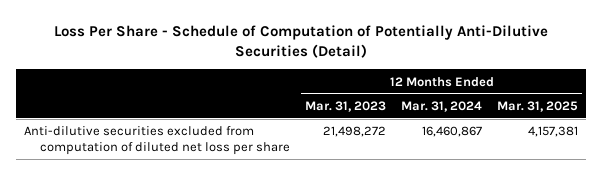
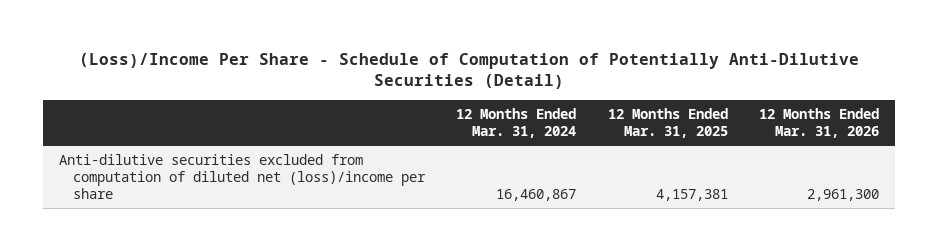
[53,25,548,59] Loss Per Share - Schedule of Computation of Potentially Anti-Dilutive Securities (Detail) -> [78,52,859,90] (Loss)/Income Per Share - Schedule of Computation of Potentially Anti-Dilutive Securities (Detail)
[305,100,387,112] Mar. 31, 2023 -> none
none -> [759,108,880,139] 12 Months Ended Mar. 31, 2026
[23,126,290,156] Anti-dilutive securities excluded from computation of diluted net loss per share -> [58,154,427,200] Anti-dilutive securities excluded from computation of diluted net (loss)/income per share

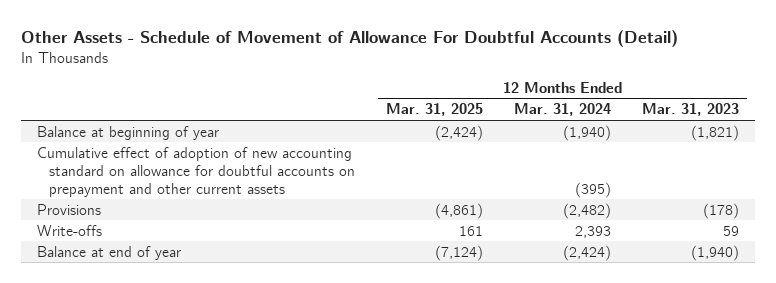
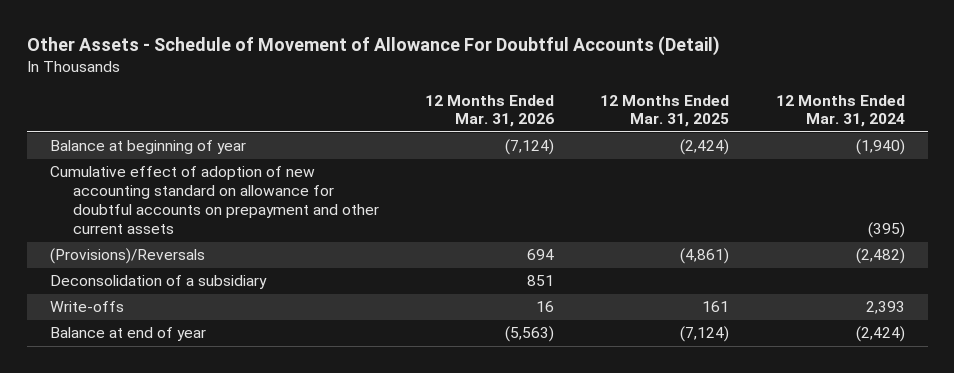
[642,103,740,117] Mar. 31, 2023 -> none
none -> [425,94,555,128] 12 Months Ended Mar. 31, 2026
[36,203,101,215] Provisions -> [49,248,205,265] (Provisions)/Reversals
none -> [49,275,267,290] Deconsolidation of a subsidiary

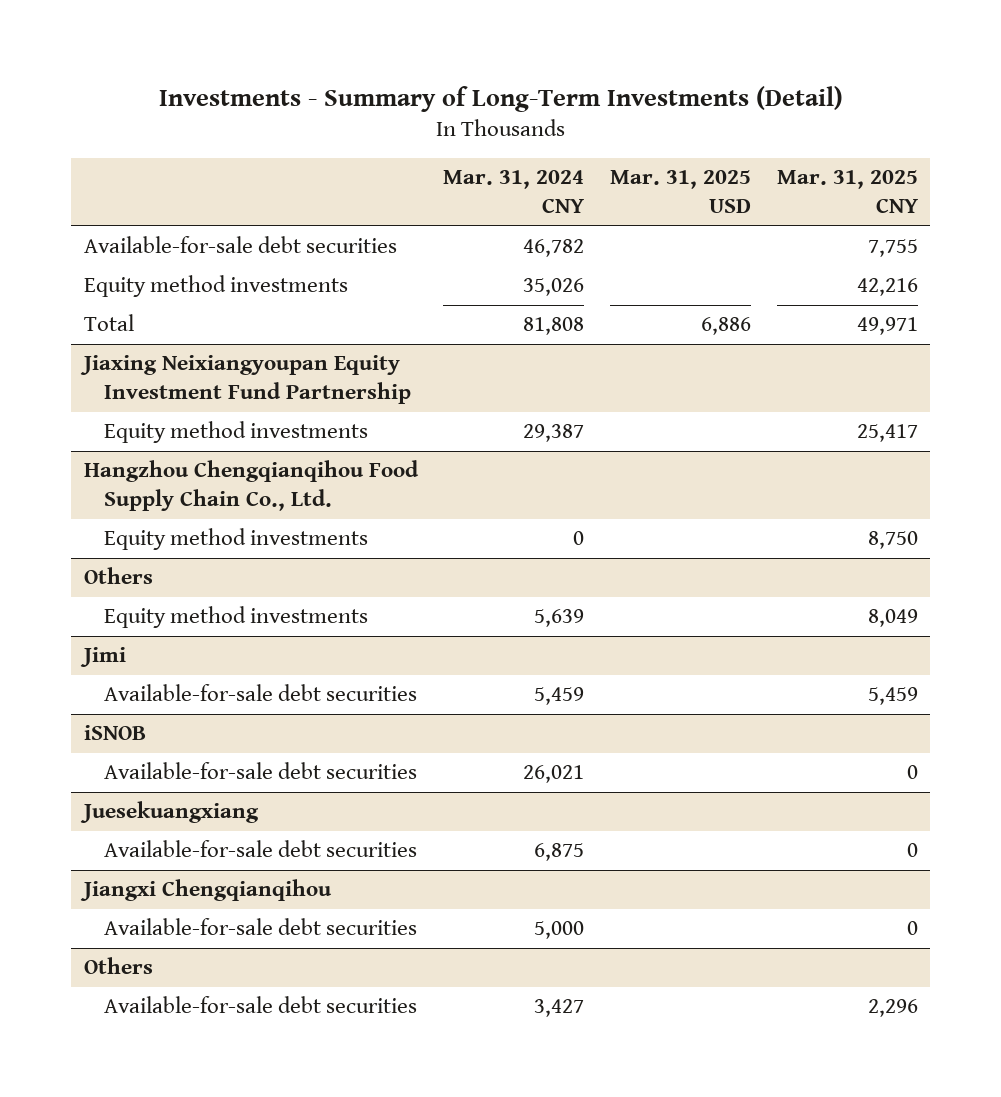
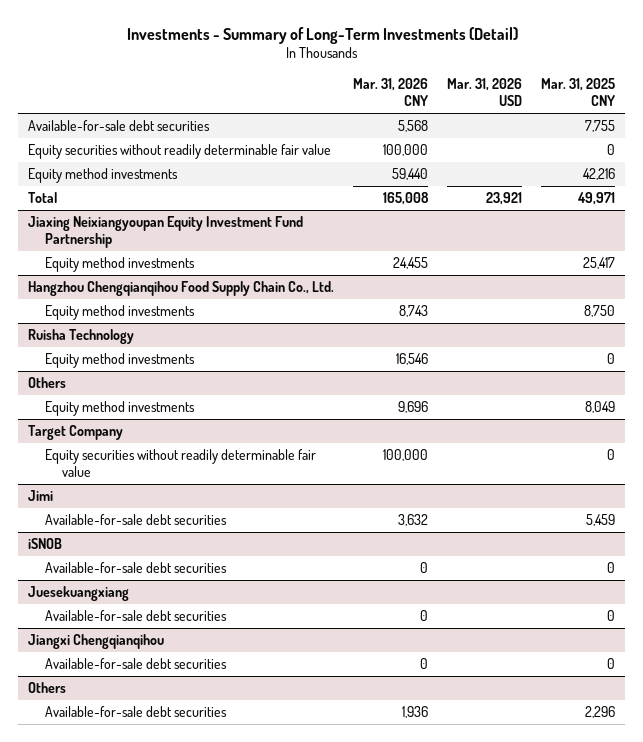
[443,170,585,214] Mar. 31, 2024 CNY -> none
[609,170,751,214] Mar. 31, 2025 USD -> none
none -> [353,78,429,107] Mar. 31, 2026 CNY
none -> [447,78,523,107] Mar. 31, 2026 USD
none -> [28,144,332,160] Equity securities without readily determinable fair value
none -> [28,329,135,345] Ruisha Technology
none -> [44,353,195,369] Equity method investments
none -> [28,425,124,441] Target Company
none -> [44,449,316,477] Equity securities without readily determinable fair value

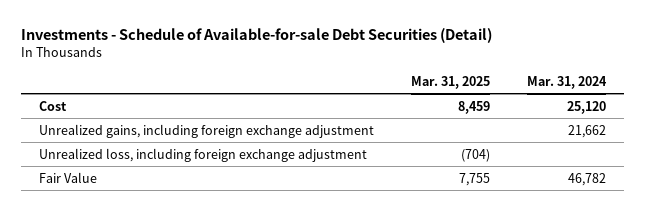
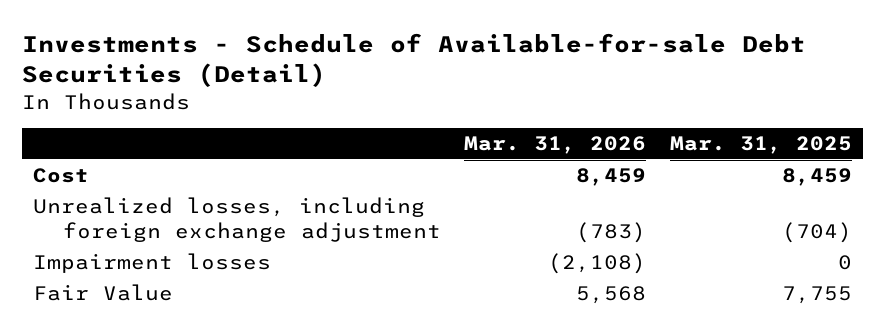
[526,75,607,89] Mar. 31, 2024 -> none
none -> [464,136,647,155] Mar. 31, 2026
[39,123,375,138] Unrealized gains, including foreign exchange adjustment -> none
[39,147,368,162] Unrealized loss, including foreign exchange adjustment -> [33,197,441,243] Unrealized losses, including foreign exchange adjustment
none -> [33,253,272,274] Impairment losses

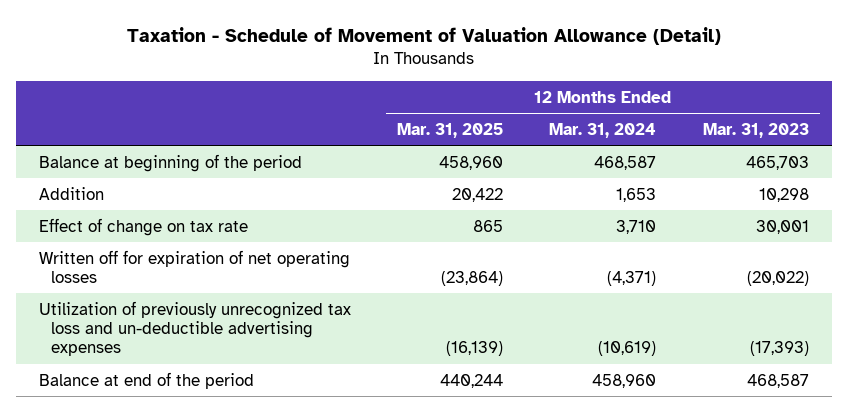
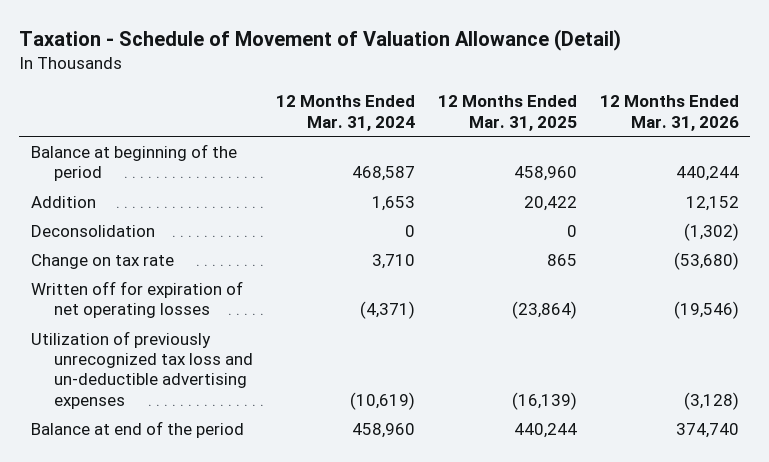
[702,122,809,138] Mar. 31, 2023 -> none
none -> [599,95,739,131] 12 Months Ended Mar. 31, 2026
none -> [30,224,155,237] Deconsolidation
[38,217,248,236] Effect of change on tax rate -> [30,253,174,269] Change on tax rate

